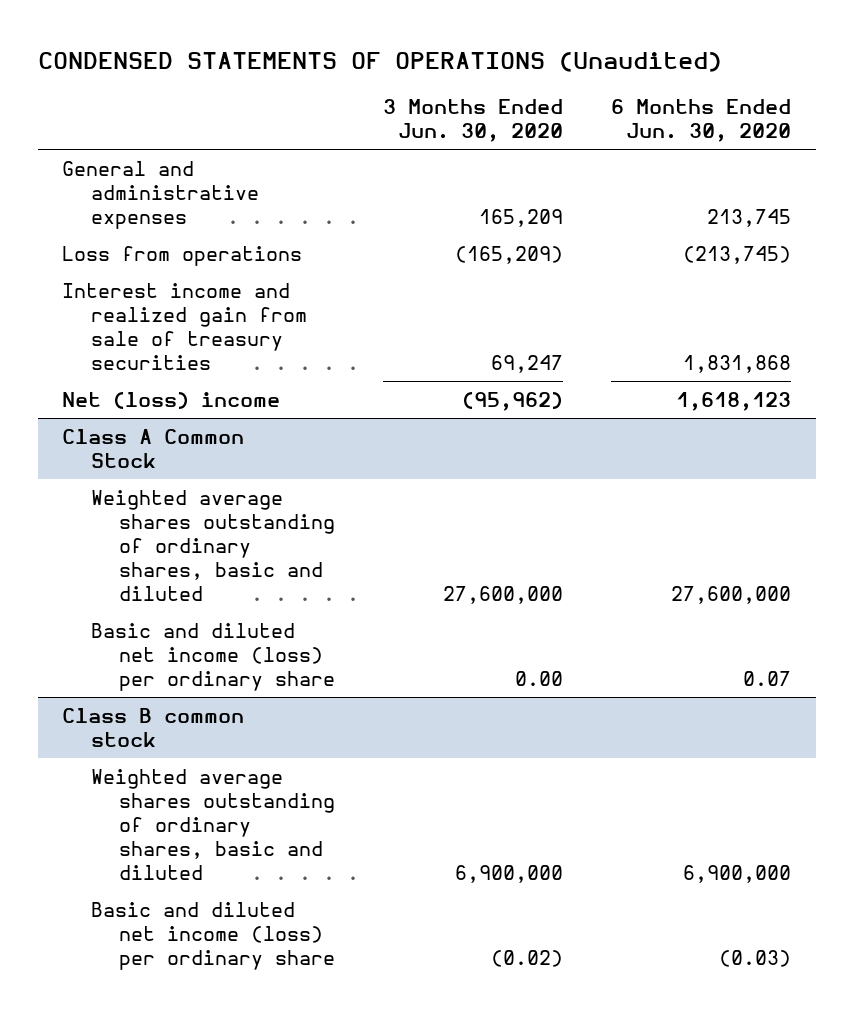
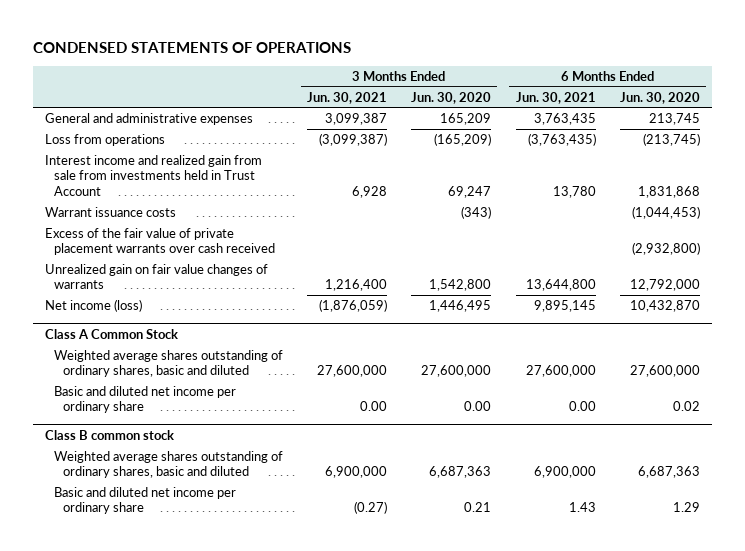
[38,51,723,72] CONDENSED STATEMENTS OF OPERATIONS (Unaudited) -> [33,41,352,53] CONDENSED STATEMENTS OF OPERATIONS
none -> [307,91,388,104] Jun. 30, 2021
none -> [515,91,596,104] Jun. 30, 2021
[62,282,307,370] Interest income and realized gain from sale of treasury securities -> [45,155,263,196] Interest income and realized gain from sale from investments held in Trust Account
none -> [45,207,177,218] Warrant issuance costs
none -> [45,228,276,256] Excess of the fair value of private placement warrants over cash received
none -> [45,264,269,290] Unrealized gain on fair value changes of warrants
[62,391,281,409] Net (loss) income -> [45,299,143,313] Net income (loss)
[462,391,564,411] (95,962) -> [429,300,492,313] 1,446,495
[676,391,792,411] 1,618,123 -> [629,300,700,313] 10,432,870
[90,622,335,691] Basic and diluted net income (loss) per ordinary share -> [54,386,237,414] Basic and diluted net income per ordinary share
[743,670,792,686] 0.07 -> [672,401,700,412] 0.02
[455,865,564,884] 6,900,000 -> [429,466,492,479] 6,687,363
[683,865,792,884] 6,900,000 -> [637,466,700,479] 6,687,363
[90,901,335,970] Basic and diluted net income (loss) per ordinary share -> [54,487,237,515] Basic and diluted net income per ordinary share
[491,949,564,967] (0.02) -> [464,502,492,513] 0.21
[719,949,792,967] (0.03) -> [672,502,700,513] 1.29

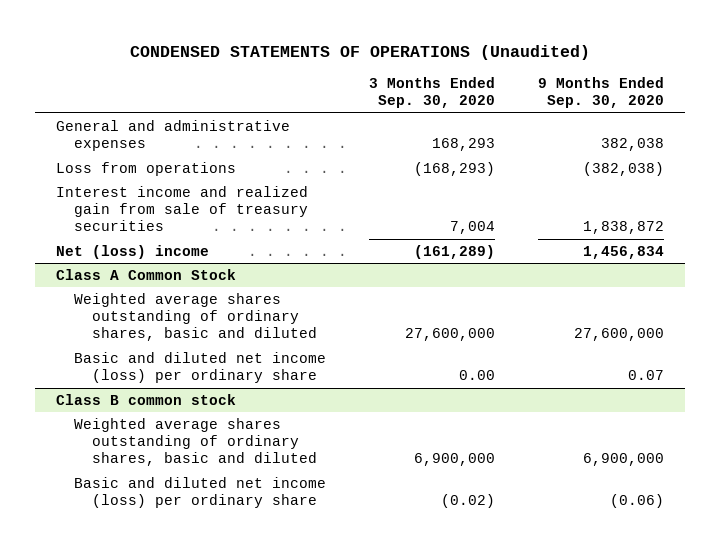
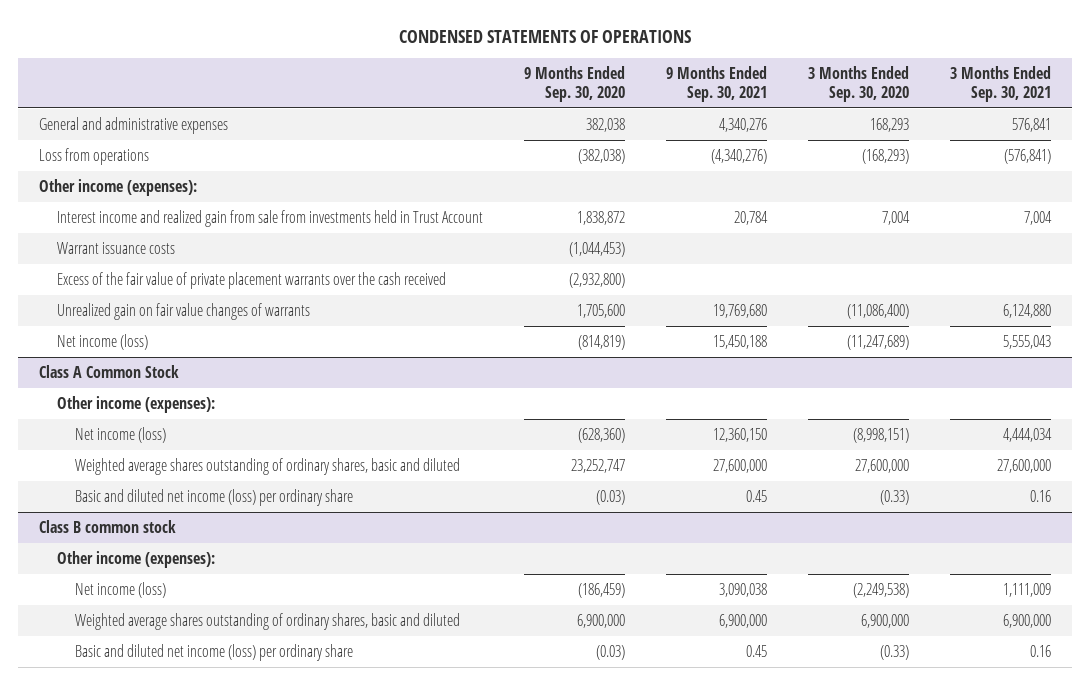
[129,45,590,61] CONDENSED STATEMENTS OF OPERATIONS (Unaudited) -> [398,29,691,43] CONDENSED STATEMENTS OF OPERATIONS
none -> [666,66,768,102] 9 Months Ended Sep. 30, 2021
none -> [950,66,1052,102] 3 Months Ended Sep. 30, 2021
none -> [38,178,197,196] Other income (expenses):
[56,185,309,232] Interest income and realized gain from sale of treasury securities -> [57,209,484,227] Interest income and realized gain from sale from investments held in Trust Account
none -> [57,241,176,254] Warrant issuance costs
none -> [57,271,447,289] Excess of the fair value of private placement warrants over the cash received
none -> [57,302,311,320] Unrealized gain on fair value changes of warrants
[56,244,210,259] Net (loss) income -> [57,333,149,350] Net income (loss)
[413,244,495,259] (161,289) -> [847,334,910,350] (11,247,689)
[582,245,664,259] 1,456,834 -> [578,334,626,350] (814,819)
none -> [57,395,216,413] Other income (expenses):
none -> [75,426,167,443] Net income (loss)
[573,328,664,342] 27,600,000 -> [571,458,626,473] 23,252,747
[458,370,495,381] 0.00 -> [880,489,910,505] (0.33)
[627,370,664,381] 0.07 -> [596,489,626,505] (0.03)
none -> [57,550,216,568] Other income (expenses):
none -> [75,581,167,598] Net income (loss)
[440,494,495,509] (0.02) -> [880,644,910,660] (0.33)
[609,494,664,509] (0.06) -> [596,644,626,660] (0.03)

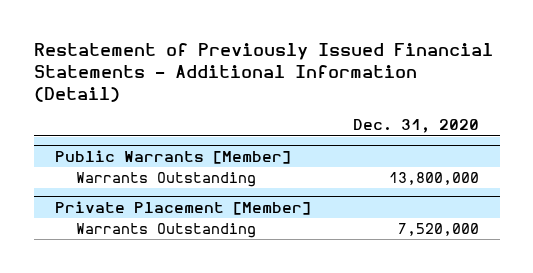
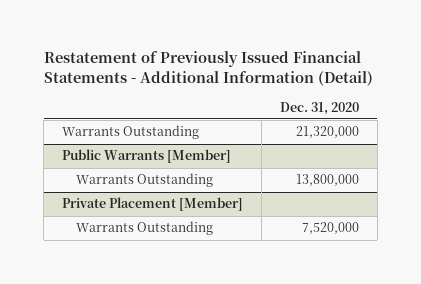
none -> [62,125,200,140] Warrants Outstanding

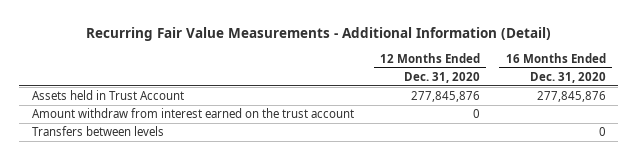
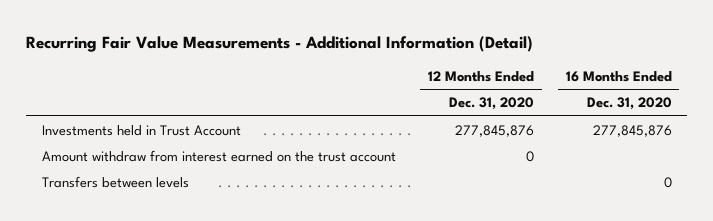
[32,90,185,101] Assets held in Trust Account -> [41,124,241,136] Investments held in Trust Account

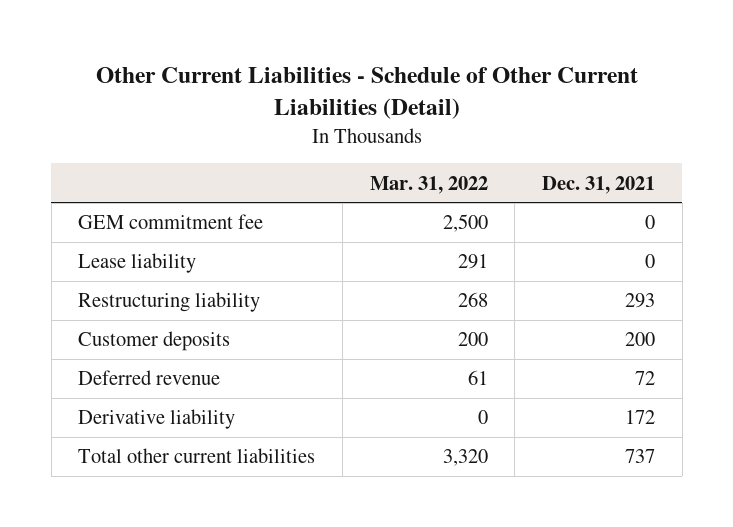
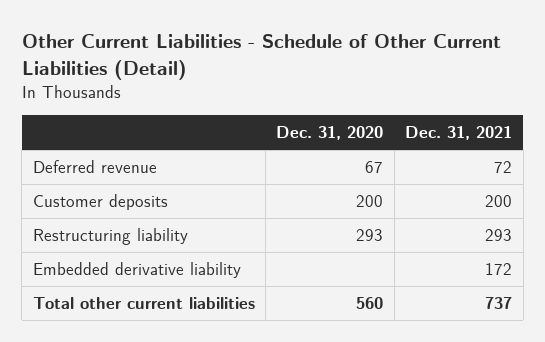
[369,175,488,194] Mar. 31, 2022 -> none
none -> [276,126,384,141] Dec. 31, 2020
[78,214,264,230] GEM commitment fee -> none
[78,253,197,274] Lease liability -> none
[78,331,231,352] Customer deposits -> [32,194,168,211] Customer deposits
[78,292,261,313] Restructuring liability -> [32,228,188,246] Restructuring liability
[78,409,236,430] Derivative liability -> [32,262,241,279] Embedded derivative liability

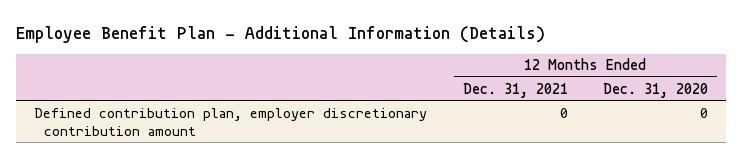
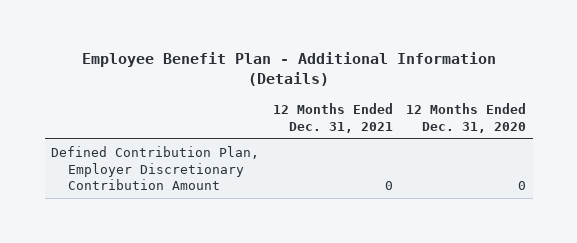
[33,107,427,136] Defined contribution plan, employer discretionary contribution amount -> [51,146,260,190] Defined Contribution Plan, Employer Discretionary Contribution Amount

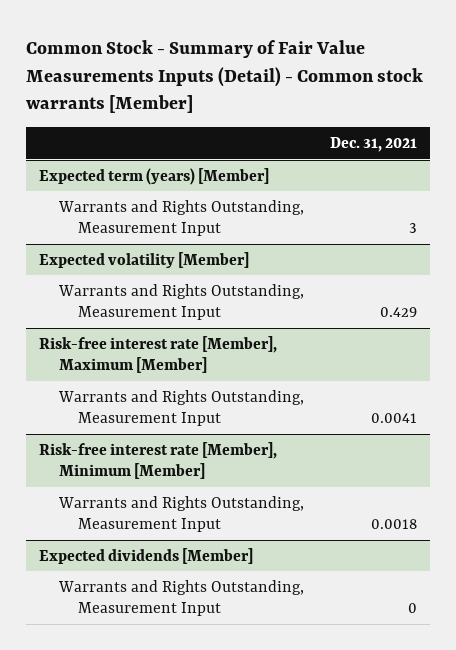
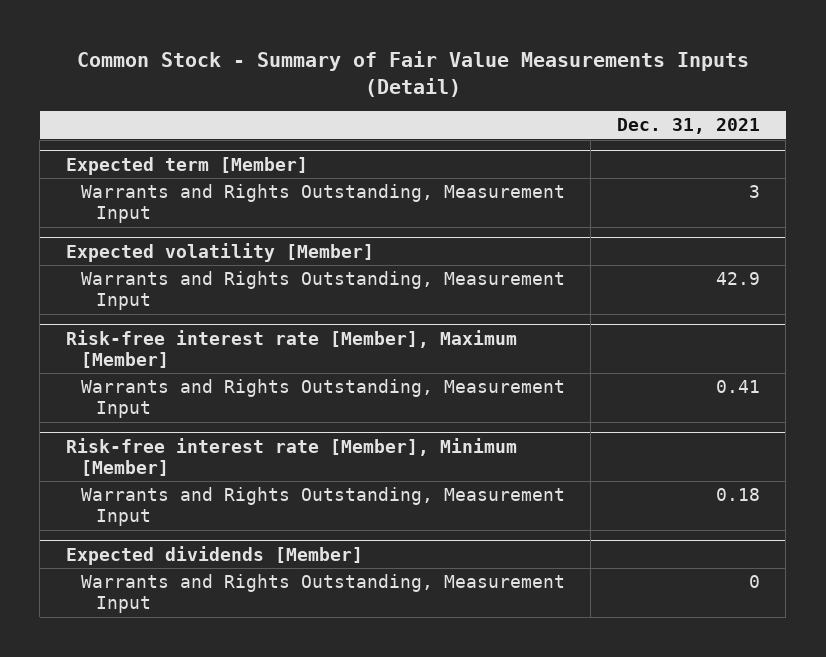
[26,39,424,114] Common Stock - Summary of Fair Value Measurements Inputs (Detail) - Common stock warrants [Member] -> [76,50,749,97] Common Stock - Summary of Fair Value Measurements Inputs (Detail)
[39,167,270,185] Expected term (years) [Member] -> [65,156,308,175] Expected term [Member]
[379,307,417,318] 0.429 -> [715,272,760,286] 42.9
[370,413,417,424] 0.0041 -> [715,380,760,394] 0.41
[370,519,417,530] 0.0018 -> [715,488,760,502] 0.18

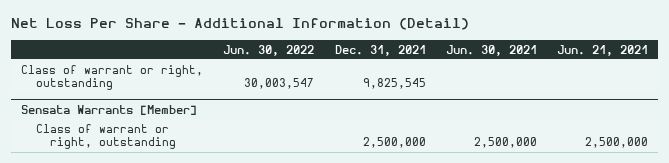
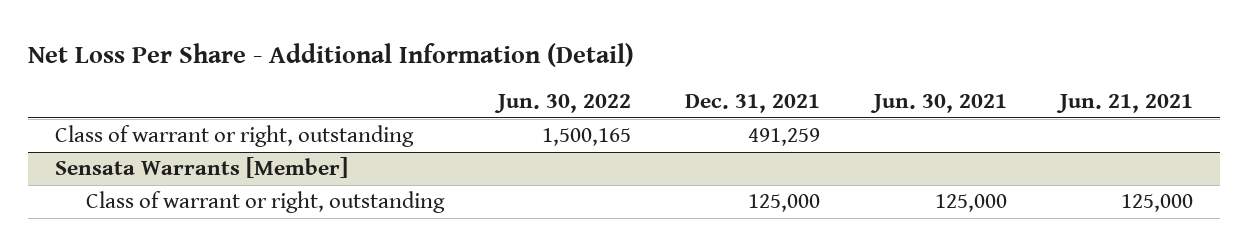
[244,78,315,90] 30,003,547 -> [541,128,631,147] 1,500,165
[362,78,426,90] 9,825,545 -> [747,128,820,147] 491,259
[362,137,426,149] 2,500,000 -> [747,194,820,213] 125,000
[473,137,537,149] 2,500,000 -> [934,194,1007,213] 125,000
[585,137,649,149] 2,500,000 -> [1121,194,1194,213] 125,000

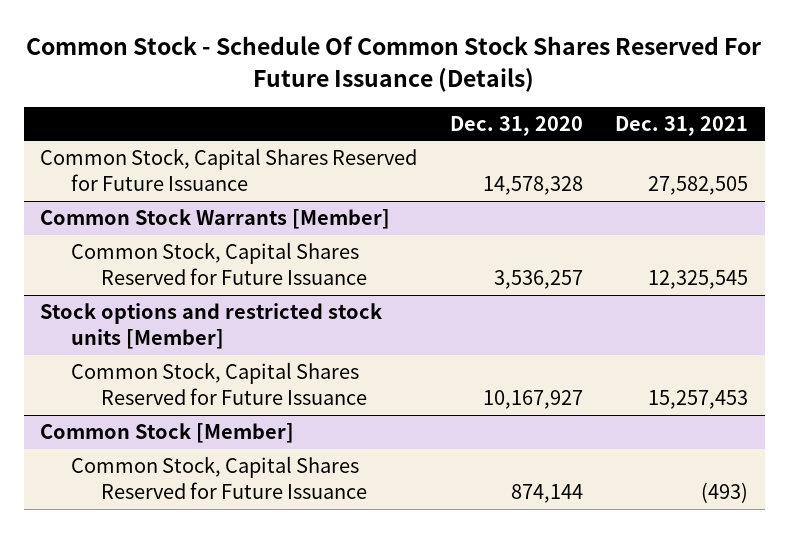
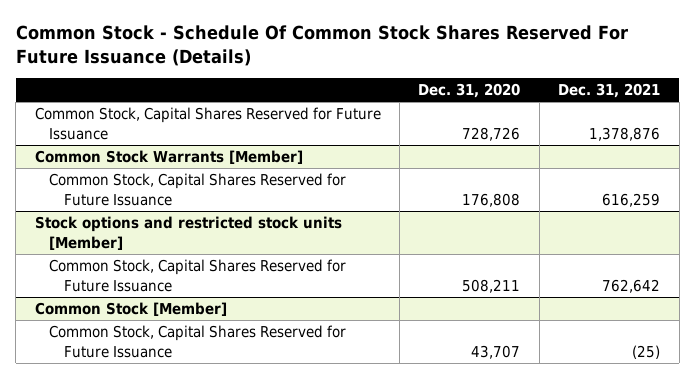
[482,176,583,196] 14,578,328 -> [462,126,521,141] 728,726
[648,176,749,196] 27,582,505 -> [589,126,661,141] 1,378,876
[493,270,583,290] 3,536,257 -> [462,192,521,207] 176,808
[648,270,749,290] 12,325,545 -> [602,192,661,207] 616,259
[482,390,583,410] 10,167,927 -> [462,278,521,293] 508,211
[648,390,749,410] 15,257,453 -> [602,278,661,293] 762,642
[510,484,583,504] 874,144 -> [471,344,521,359] 43,707
[701,482,749,504] (493) -> [632,344,661,359] (25)

